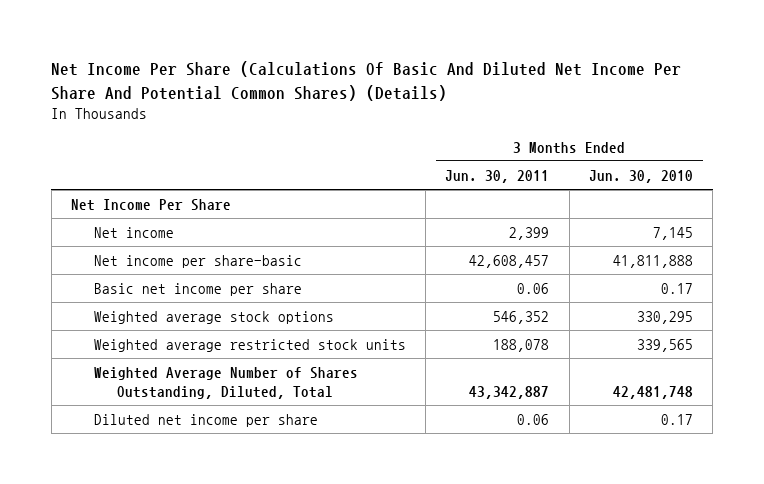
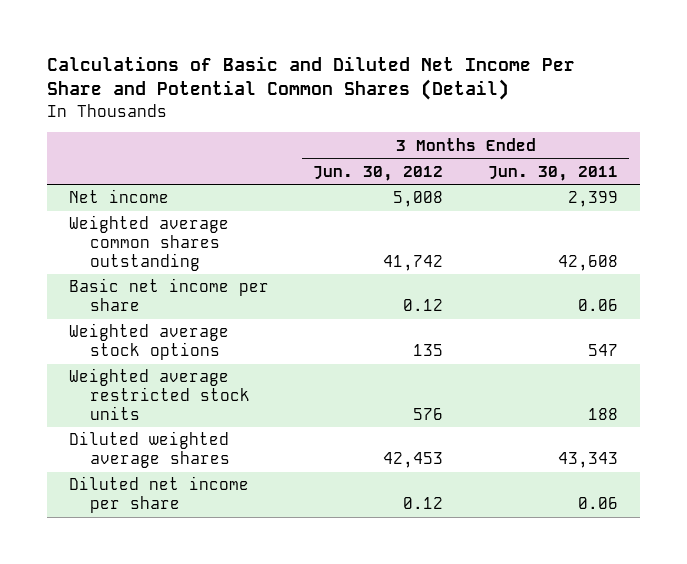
[51,61,682,101] Net Income Per Share (Calculations Of Basic And Diluted Net Income Per Share And Potential Common Shares) (Details) -> [46,56,575,101] Calculations of Basic and Diluted Net Income Per Share and Potential Common Shares (Detail)
[588,169,693,183] Jun. 30, 2010 -> none
none -> [313,165,444,181] Jun. 30, 2012
[71,198,232,211] Net Income Per Share -> none
[93,254,302,268] Net income per share-basic -> none
none -> [68,215,229,271] Weighted average common shares outstanding
[493,310,550,324] 546,352 -> [587,344,618,357] 547
[493,338,550,352] 188,078 -> [587,407,618,420] 188
[93,366,358,399] Weighted Average Number of Shares Outstanding, Diluted, Total -> [68,431,230,469] Diluted weighted average shares
[469,385,550,399] 43,342,887 -> [557,452,618,469] 43,343

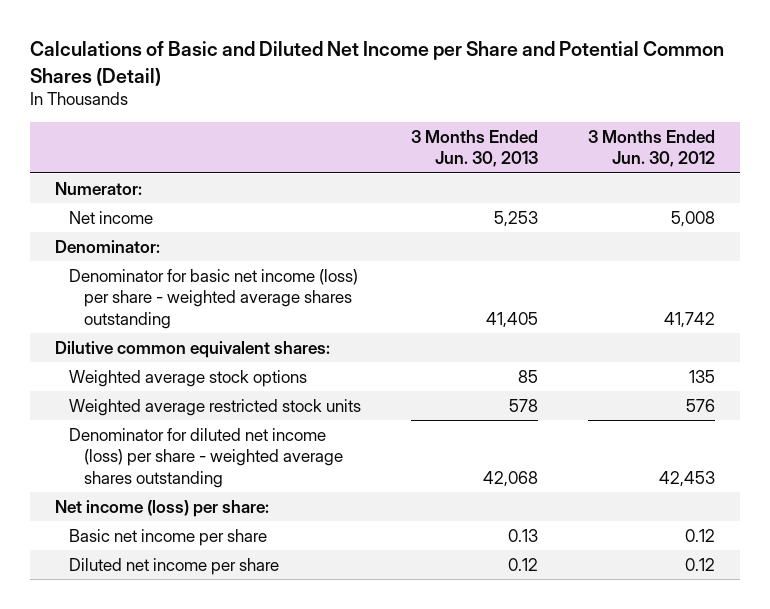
[46,56,575,101] Calculations of Basic and Diluted Net Income Per Share and Potential Common Shares (Detail) -> [30,41,725,86] Calculations of Basic and Diluted Net Income per Share and Potential Common Shares (Detail)
[487,165,618,181] Jun. 30, 2011 -> none
none -> [411,129,539,168] 3 Months Ended Jun. 30, 2013
none -> [54,181,142,195] Numerator:
none -> [54,239,160,253] Denominator:
[68,215,229,271] Weighted average common shares outstanding -> [69,268,359,329] Denominator for basic net income (loss) per share - weighted average shares outstanding
none -> [54,340,330,358] Dilutive common equivalent shares:
[68,431,230,469] Diluted weighted average shares -> [69,427,343,488] Denominator for diluted net income (loss) per share - weighted average shares outstanding
none -> [54,499,269,517] Net income (loss) per share:
[68,278,269,312] Basic net income per share -> [69,528,268,546] Basic net income per share

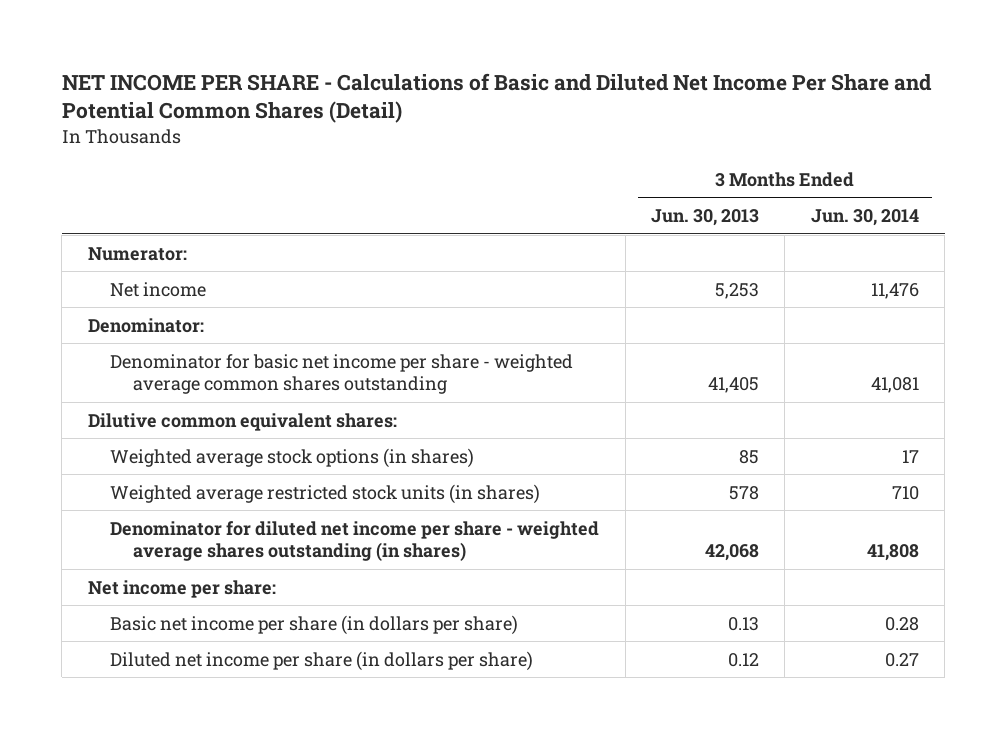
[30,41,725,86] Calculations of Basic and Diluted Net Income per Share and Potential Common Shares (Detail) -> [61,73,932,124] NET INCOME PER SHARE - Calculations of Basic and Diluted Net Income Per Share and Potential Common Shares (Detail)
[587,129,715,168] 3 Months Ended Jun. 30, 2012 -> none
none -> [810,209,919,227] Jun. 30, 2014
[69,268,359,329] Denominator for basic net income (loss) per share - weighted average shares outstanding -> [110,353,574,395] Denominator for basic net income per share - weighted average common shares outstanding
[69,369,308,387] Weighted average stock options -> [110,447,475,468] Weighted average stock options (in shares)
[69,398,362,416] Weighted average restricted stock units -> [110,483,541,504] Weighted average restricted stock units (in shares)
[69,427,343,488] Denominator for diluted net income (loss) per share - weighted average shares outstanding -> [110,520,600,562] Denominator for diluted net income per share - weighted average shares outstanding (in shares)
[54,499,269,517] Net income (loss) per share: -> [87,579,276,598] Net income per share:
[69,528,268,546] Basic net income per share -> [110,614,519,635] Basic net income per share (in dollars per share)
[69,557,280,575] Diluted net income per share -> [110,650,534,671] Diluted net income per share (in dollars per share)

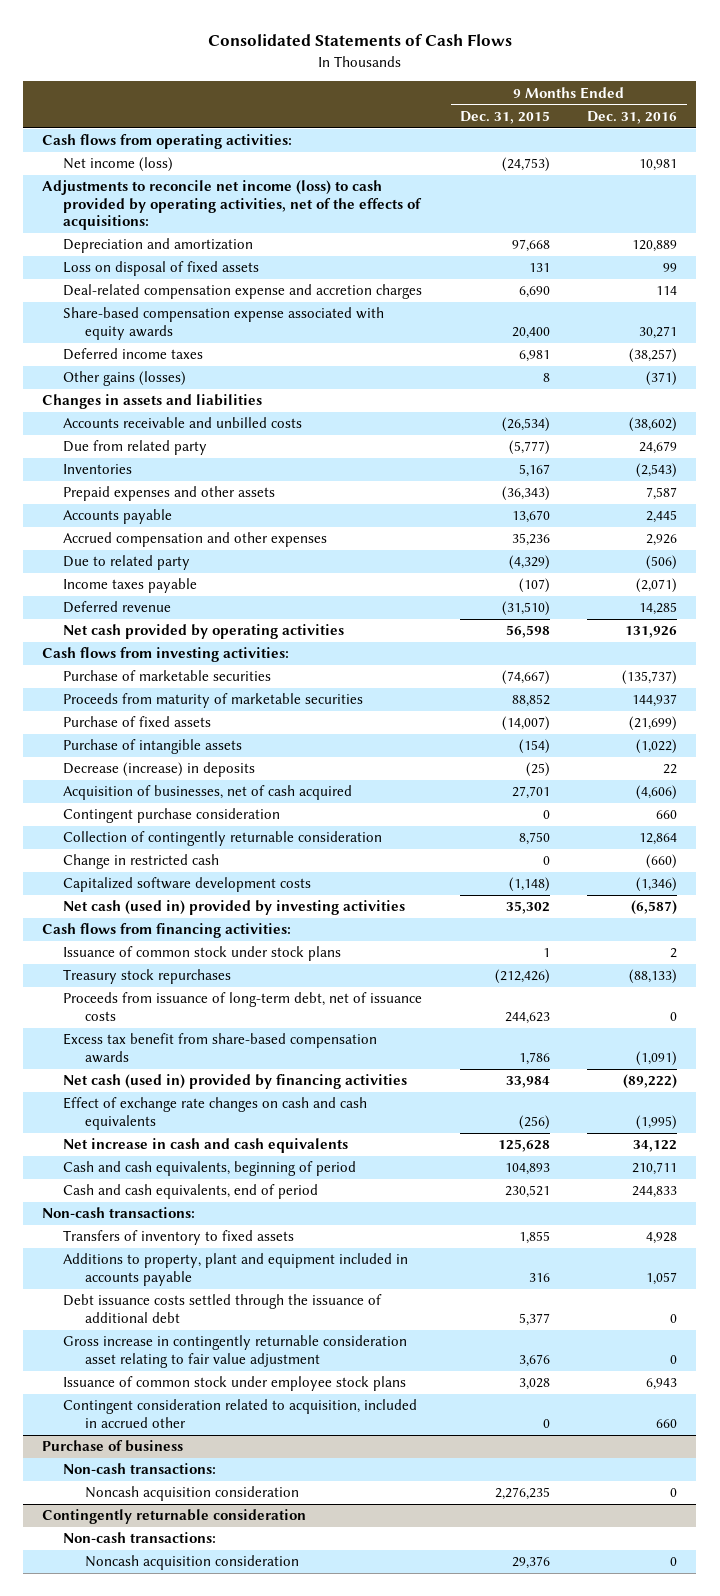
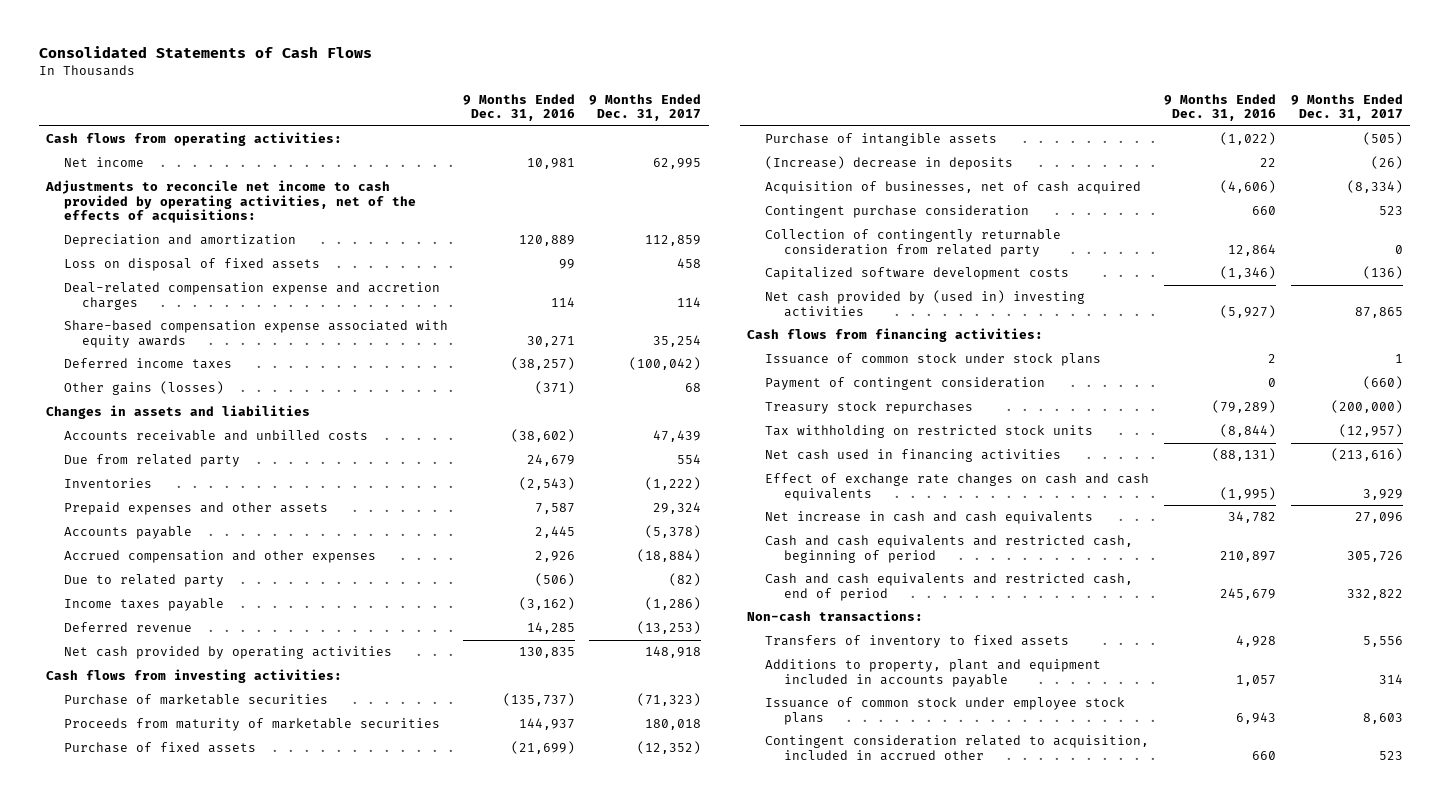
[459,111,550,125] Dec. 31, 2015 -> none
none -> [589,93,702,122] 9 Months Ended Dec. 31, 2017
[63,157,174,173] Net income (loss) -> [63,157,144,168] Net income
[42,180,423,231] Adjustments to reconcile net income (loss) to cash provided by operating activities, net of the effects of acquisitions: -> [44,180,416,224] Adjustments to reconcile net income to cash provided by operating activities, net of the effects of acquisitions:
[636,578,678,594] (2,071) -> [518,597,575,611] (3,162)
[625,626,678,639] 131,926 -> [518,647,575,659] 130,835
[63,762,256,778] Decrease (increase) in deposits -> [765,156,1014,171] (Increase) decrease in deposits
[63,854,220,870] Change in restricted cash -> none
[63,831,383,847] Collection of contingently returnable consideration -> [765,229,1062,257] Collection of contingently returnable consideration from related party
[63,900,406,916] Net cash (used in) provided by investing activities -> [765,290,1086,317] Net cash provided by (used in) investing activities
[631,900,678,916] (6,587) -> [1220,304,1277,318] (5,927)
[63,992,423,1021] Proceeds from issuance of long-term debt, net of issuance costs -> none
[63,1033,378,1063] Excess tax benefit from share-based compensation awards -> none
none -> [765,377,1046,391] Payment of contingent consideration
[629,969,678,985] (88,133) -> [1212,400,1277,414] (79,289)
none -> [765,425,1094,439] Tax withholding on restricted stock units
[63,1074,408,1090] Net cash (used in) provided by financing activities -> [765,449,1062,463] Net cash used in financing activities
[623,1074,678,1090] (89,222) -> [1212,448,1277,462] (88,131)
[633,1140,678,1153] 34,122 -> [1228,511,1277,524] 34,782
[63,1161,357,1177] Cash and cash equivalents, beginning of period -> [765,535,1134,563] Cash and cash equivalents and restricted cash, beginning of period
[632,1162,678,1176] 210,711 -> [1220,550,1277,562] 210,897
[63,1184,319,1200] Cash and cash equivalents, end of period -> [765,573,1134,601] Cash and cash equivalents and restricted cash, end of period
[632,1186,678,1199] 244,833 -> [1220,587,1277,600] 245,679
[63,1294,383,1323] Debt issuance costs settled through the issuance of additional debt -> none
[63,1335,408,1368] Gross increase in contingently returnable consideration asset relating to fair value adjustment -> none
[42,1440,184,1453] Purchase of business -> none
[63,1463,217,1475] Non-cash transactions: -> none
[84,1486,299,1502] Noncash acquisition consideration -> none
[42,1509,307,1525] Contingently returnable consideration -> none
[63,1532,217,1544] Non-cash transactions: -> none
[84,1555,299,1571] Noncash acquisition consideration -> none

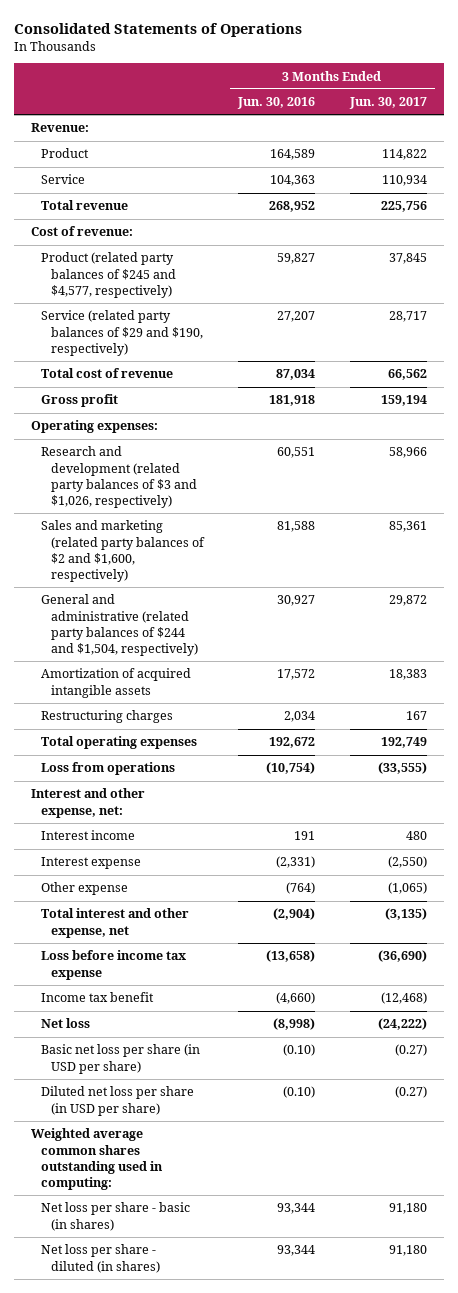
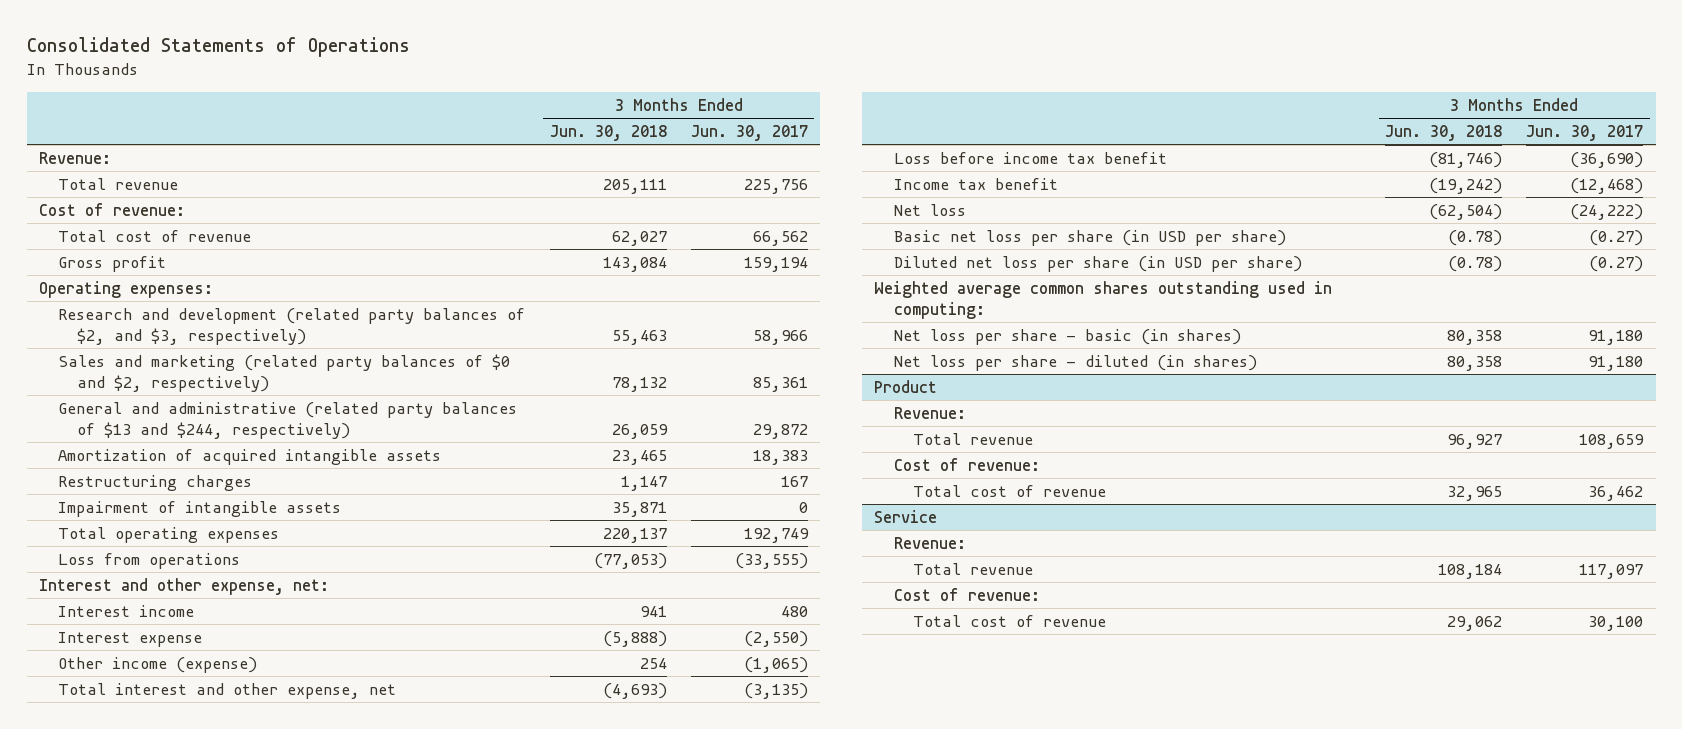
[237,97,316,110] Jun. 30, 2016 -> none
none -> [549,124,667,141] Jun. 30, 2018
[40,148,89,159] Product -> none
[40,174,85,185] Service -> none
[40,252,176,298] Product (related party balances of $245 and $4,577, respectively) -> none
[40,310,203,356] Service (related party balances of $29 and $190, respectively) -> none
[40,446,197,509] Research and development (related party balances of $3 and $1,026, respectively) -> [58,307,526,346] Research and development (related party balances of $2, and $3, respectively)
[40,520,205,583] Sales and marketing (related party balances of $2 and $1,600, respectively) -> [58,353,511,393] Sales and marketing (related party balances of $0 and $2, respectively)
[40,594,198,657] General and administrative (related party balances of $244 and $1,504, respectively) -> [58,401,518,440] General and administrative (related party balances of $13 and $244, respectively)
none -> [58,500,342,517] Impairment of intangible assets
[40,882,128,896] Other expense -> [58,656,258,673] Other income (expense)
[40,950,186,980] Loss before income tax expense -> [893,151,1167,164] Loss before income tax benefit
none -> [874,379,938,393] Product
none -> [893,406,966,419] Revenue:
none -> [912,432,1033,445] Total revenue
none -> [893,457,1040,471] Cost of revenue:
none -> [912,484,1106,497] Total cost of revenue
none -> [874,509,938,523] Service
none -> [893,536,966,549] Revenue:
none -> [912,562,1033,575] Total revenue
none -> [893,587,1040,601] Cost of revenue:
none -> [912,614,1106,627] Total cost of revenue

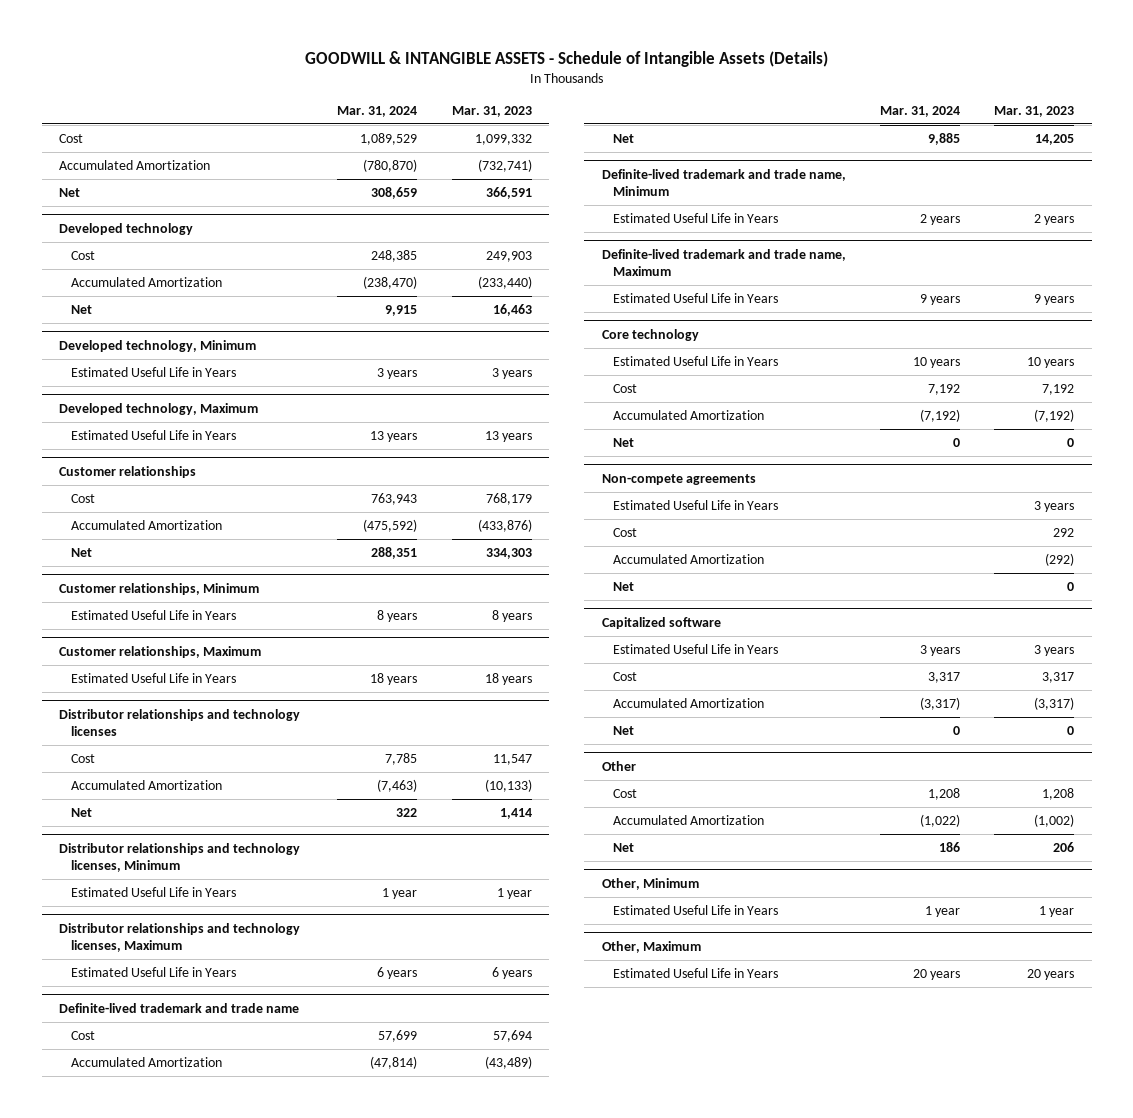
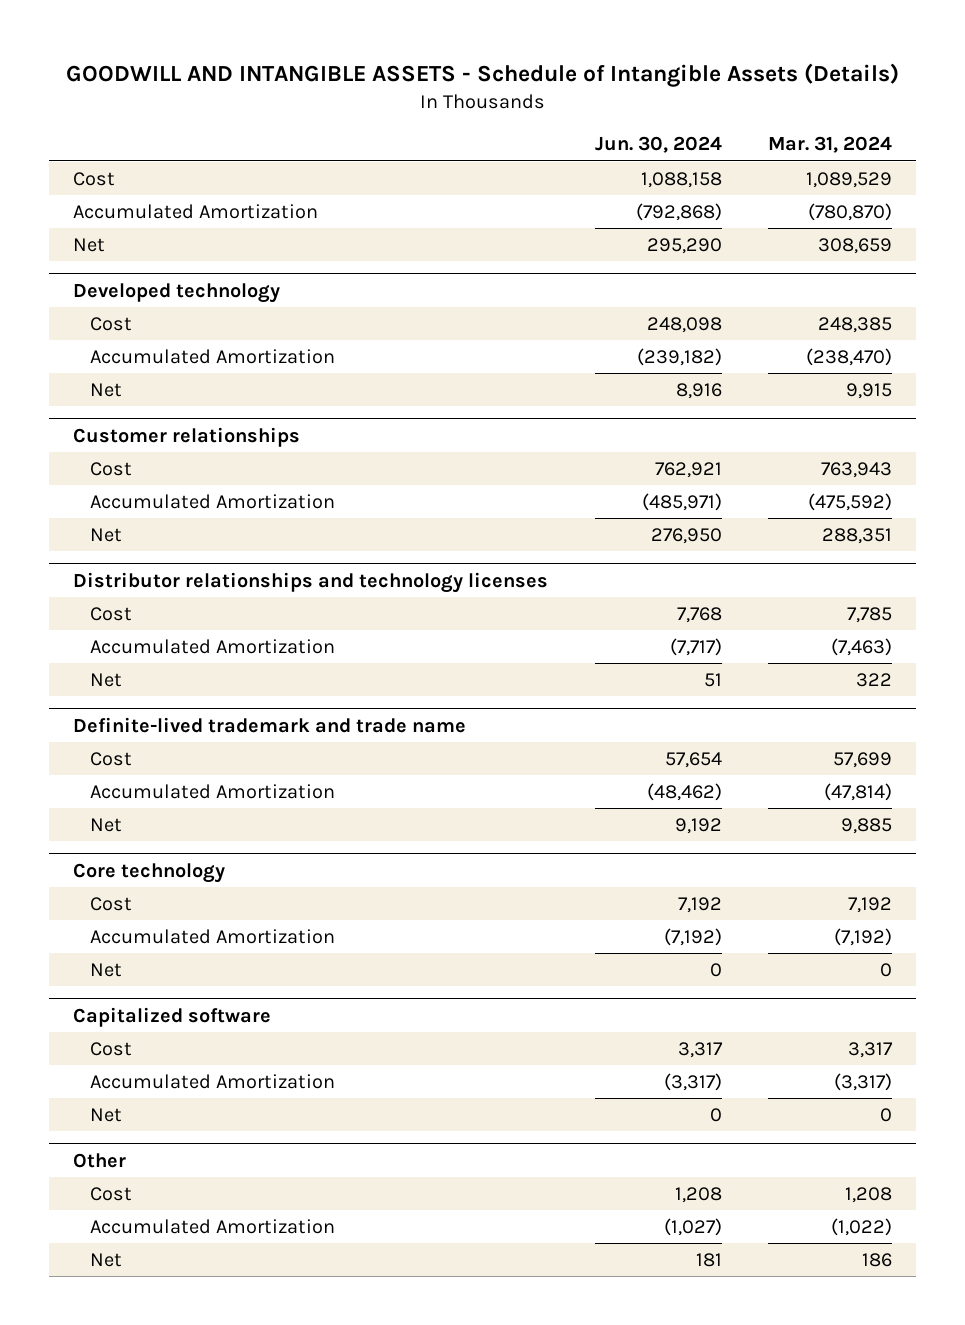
[304,50,828,67] GOODWILL & INTANGIBLE ASSETS - Schedule of Intangible Assets (Details) -> [65,62,899,87] GOODWILL AND INTANGIBLE ASSETS - Schedule of Intangible Assets (Details)
[451,106,532,118] Mar. 31, 2023 -> none
none -> [594,136,722,154] Jun. 30, 2024
[58,339,256,352] Developed technology, Minimum -> none
[70,367,236,378] Estimated Useful Life in Years -> none
[58,402,258,415] Developed technology, Maximum -> none
[70,430,236,441] Estimated Useful Life in Years -> none
[58,582,259,595] Customer relationships, Minimum -> none
[70,610,236,621] Estimated Useful Life in Years -> none
[58,645,261,658] Customer relationships, Maximum -> none
[70,673,236,684] Estimated Useful Life in Years -> none
[58,842,300,873] Distributor relationships and technology licenses, Minimum -> none
[70,887,236,898] Estimated Useful Life in Years -> none
[58,922,300,953] Distributor relationships and technology licenses, Maximum -> none
[70,967,236,978] Estimated Useful Life in Years -> none
[601,168,846,197] Definite-lived trademark and trade name, Minimum -> none
[613,213,779,224] Estimated Useful Life in Years -> none
[601,248,846,277] Definite-lived trademark and trade name, Maximum -> none
[613,293,779,304] Estimated Useful Life in Years -> none
[613,356,779,367] Estimated Useful Life in Years -> none
[601,473,756,485] Non-compete agreements -> none
[613,500,779,511] Estimated Useful Life in Years -> none
[613,528,638,538] Cost -> none
[613,554,765,565] Accumulated Amortization -> none
[613,582,635,592] Net -> none
[613,644,779,655] Estimated Useful Life in Years -> none
[601,877,699,890] Other, Minimum -> none
[613,905,779,916] Estimated Useful Life in Years -> none
[601,940,701,953] Other, Maximum -> none
[613,968,779,979] Estimated Useful Life in Years -> none

